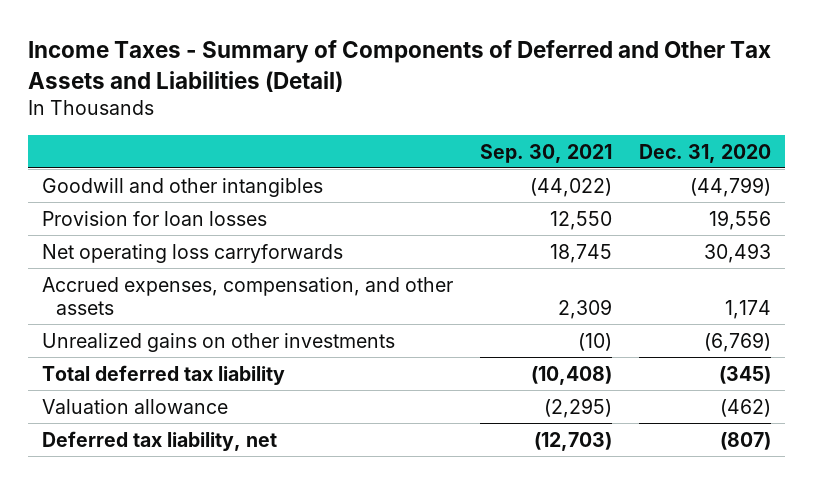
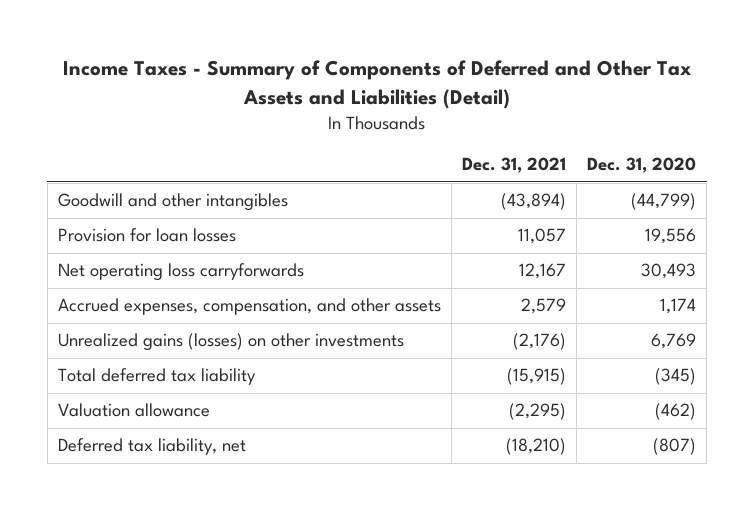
[479,143,612,163] Sep. 30, 2021 -> none
none -> [461,157,566,174] Dec. 31, 2021
[41,332,395,352] Unrealized gains on other investments -> [57,333,404,352] Unrealized gains (losses) on other investments
[704,331,772,352] (6,769) -> [650,333,696,350] 6,769

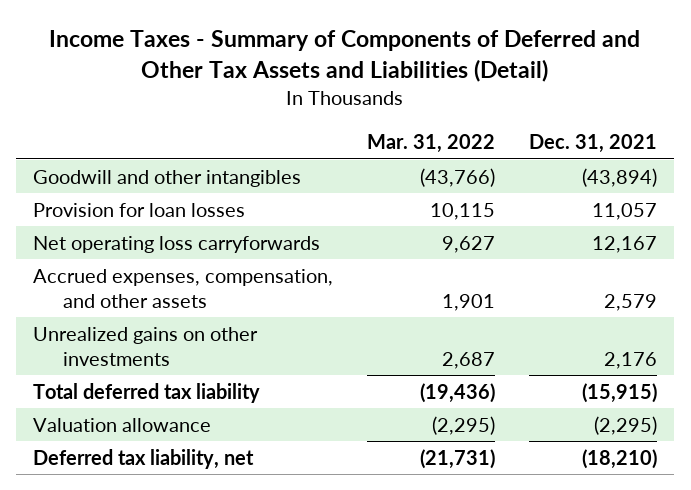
[586,157,696,174] Dec. 31, 2020 -> none
none -> [367,134,496,154] Mar. 31, 2022
[57,333,404,352] Unrealized gains (losses) on other investments -> [33,326,259,366] Unrealized gains on other investments
[512,333,566,351] (2,176) -> [604,351,658,369] 2,176

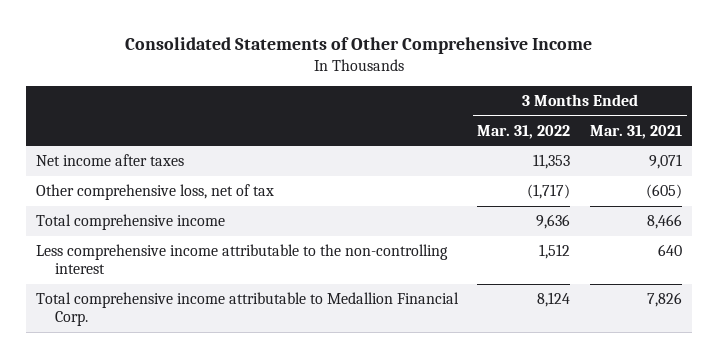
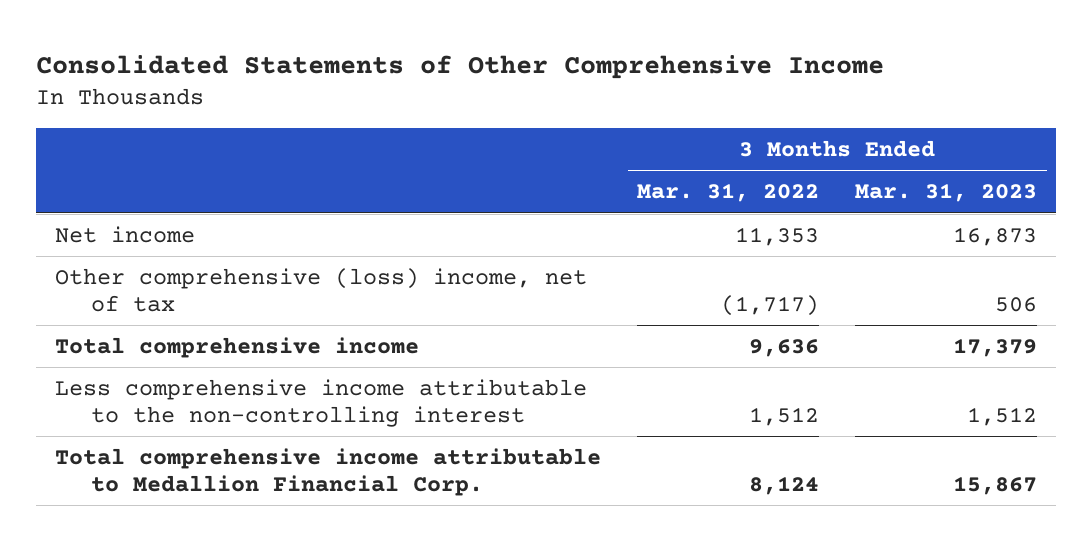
[590,124,683,139] Mar. 31, 2021 -> none
none -> [855,183,1038,203] Mar. 31, 2023
[35,154,184,167] Net income after taxes -> [54,225,195,243] Net income
[35,184,274,201] Other comprehensive loss, net of tax -> [54,267,587,313] Other comprehensive (loss) income, net of tax

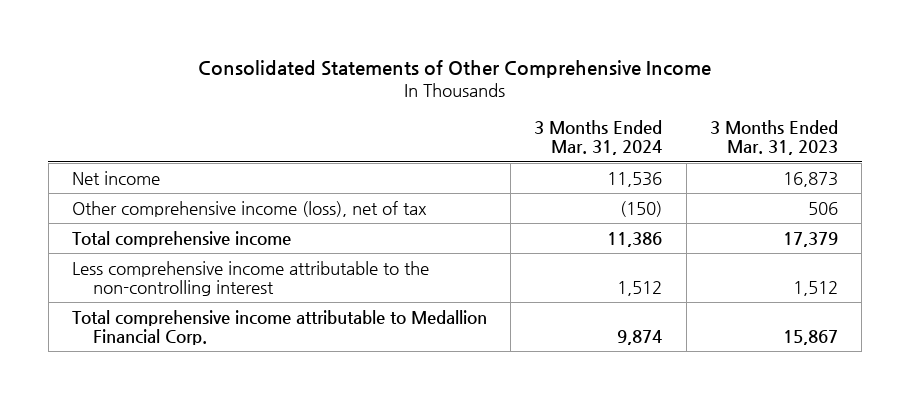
[636,183,819,203] Mar. 31, 2022 -> none
none -> [534,120,663,156] 3 Months Ended Mar. 31, 2024
[54,267,587,313] Other comprehensive (loss) income, net of tax -> [71,200,427,217] Other comprehensive income (loss), net of tax

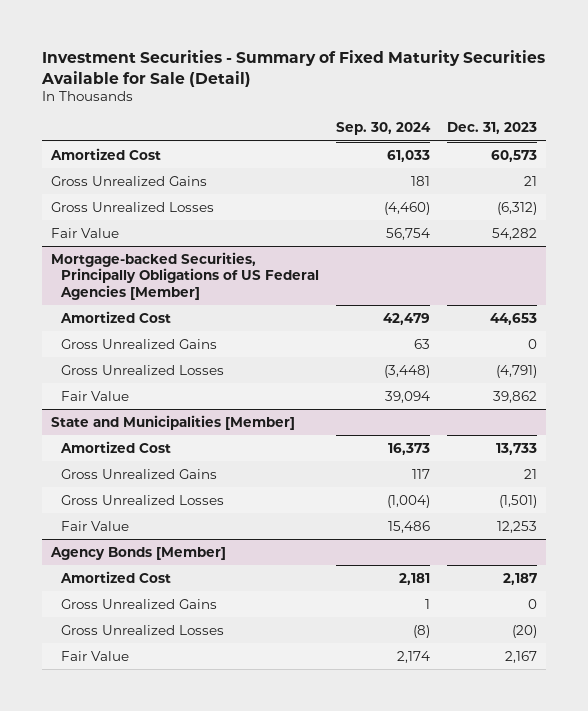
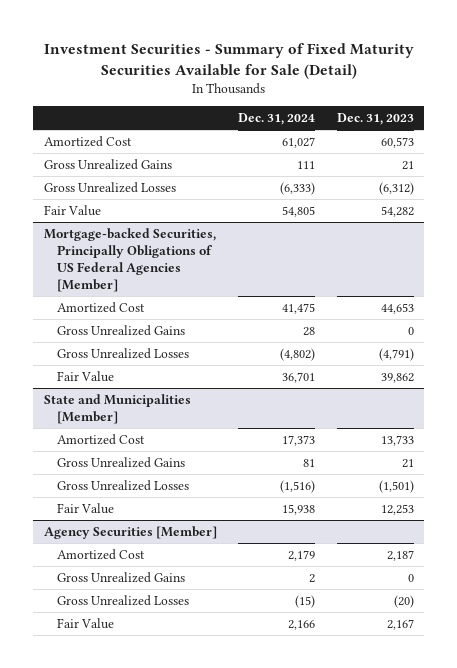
[336,122,432,136] Sep. 30, 2024 -> none
none -> [238,113,316,126] Dec. 31, 2024
[49,546,226,560] Agency Bonds [Member] -> [43,525,217,539] Agency Securities [Member]

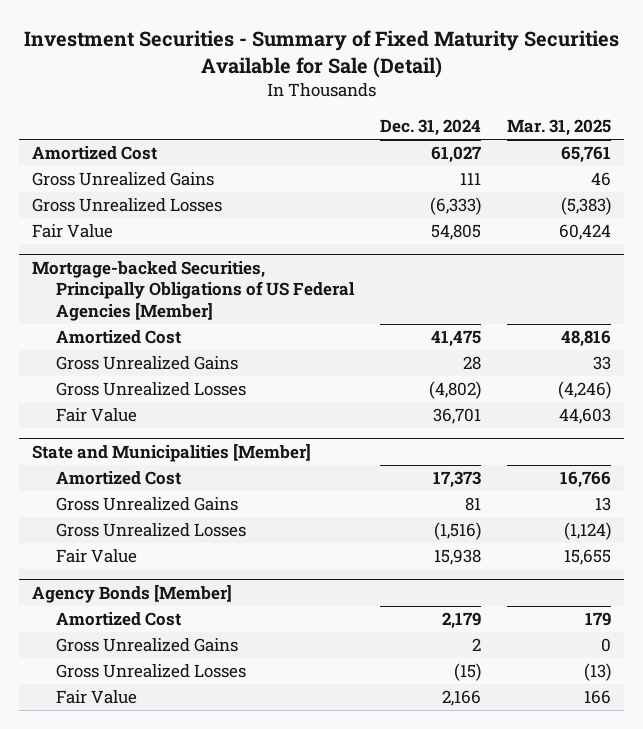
[336,113,414,126] Dec. 31, 2023 -> none
none -> [507,119,612,137] Mar. 31, 2025
[43,525,217,539] Agency Securities [Member] -> [32,583,233,603] Agency Bonds [Member]

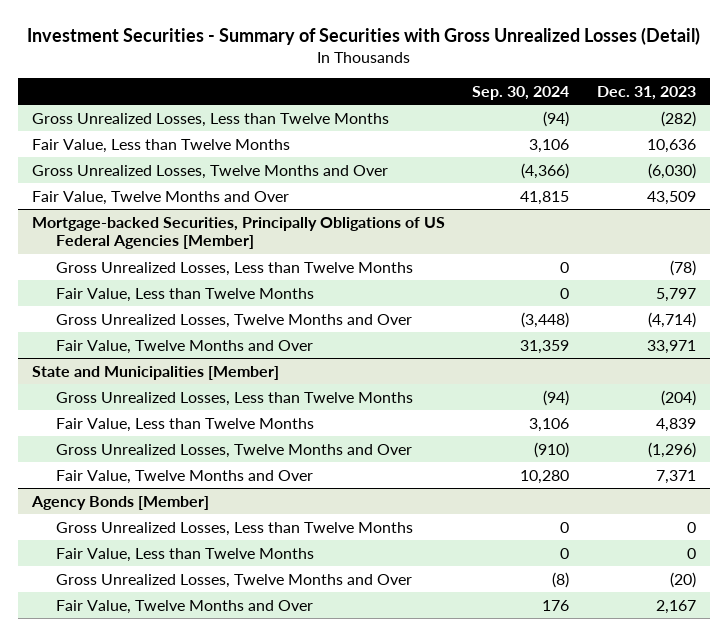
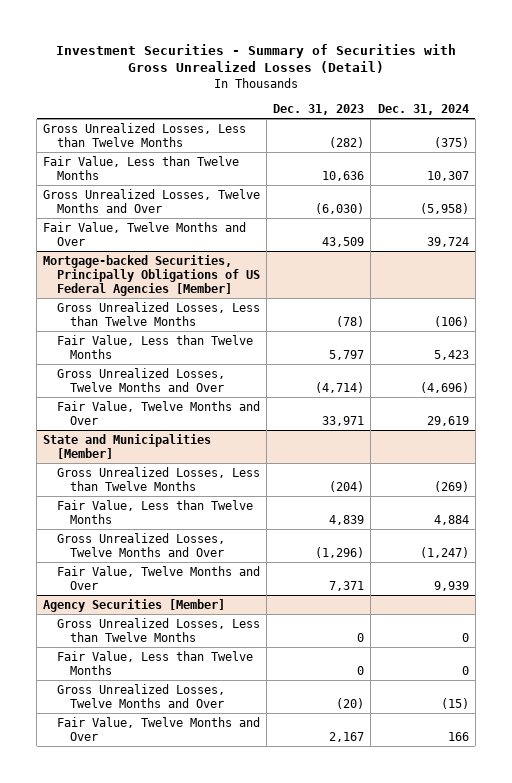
[472,85,570,100] Sep. 30, 2024 -> none
none -> [377,103,469,115] Dec. 31, 2024
[30,495,209,510] Agency Bonds [Member] -> [43,598,226,612] Agency Securities [Member]

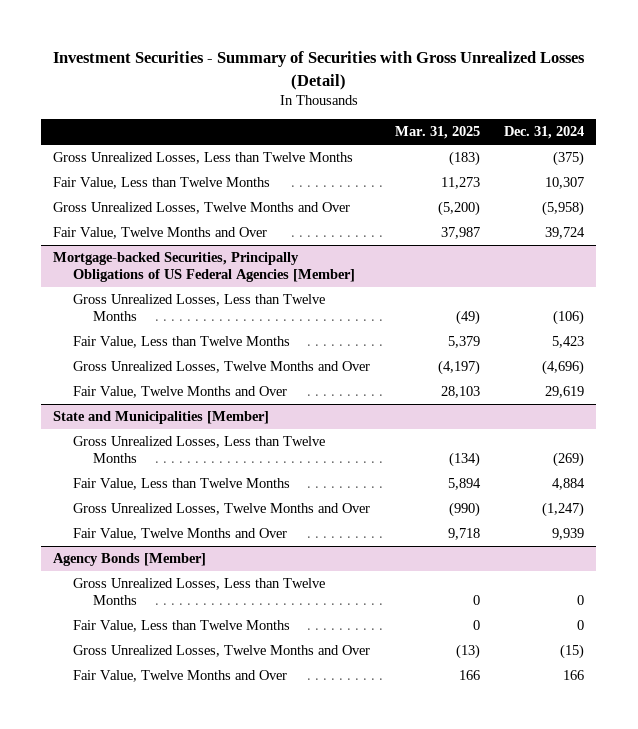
[273,103,365,115] Dec. 31, 2023 -> none
none -> [394,126,480,140] Mar. 31, 2025
[43,598,226,612] Agency Securities [Member] -> [53,553,207,567] Agency Bonds [Member]

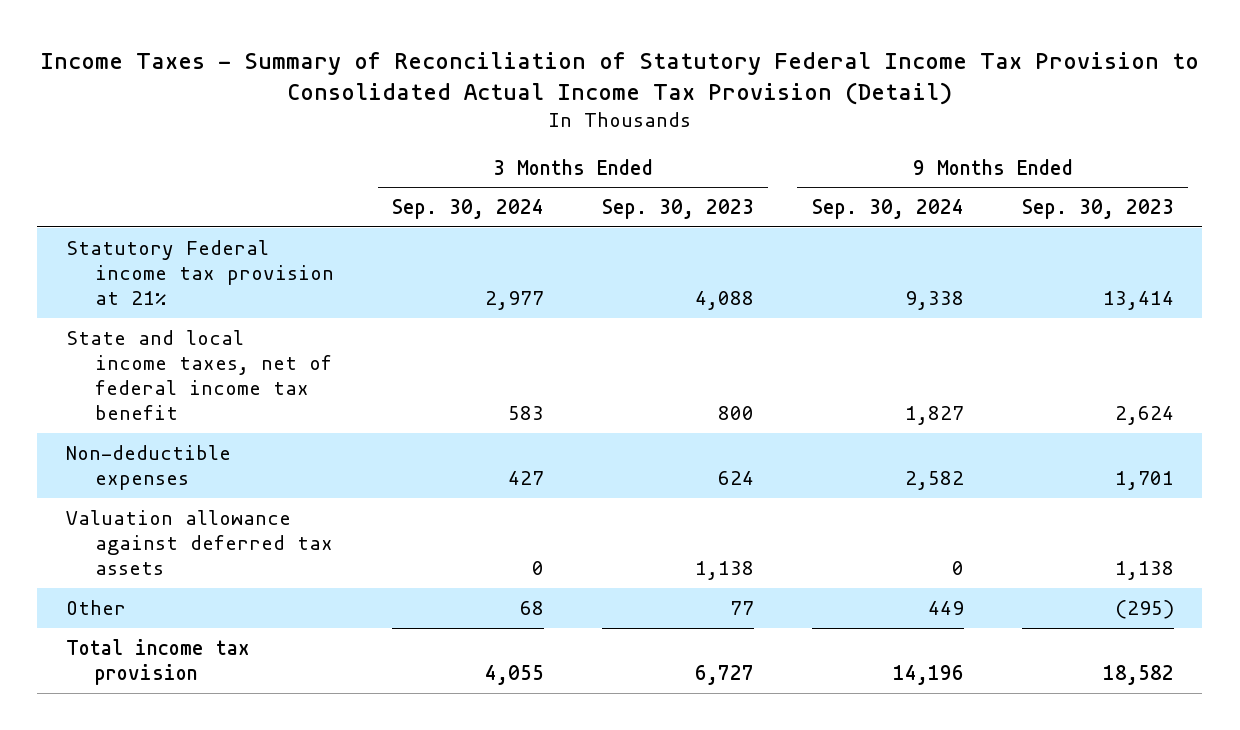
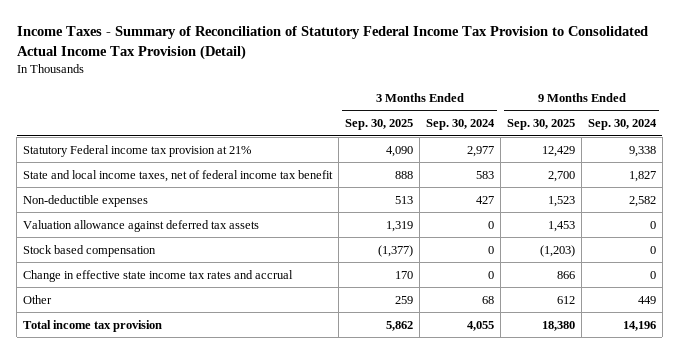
[601,199,754,220] Sep. 30, 2023 -> none
[1021,199,1174,220] Sep. 30, 2023 -> none
none -> [345,119,414,131] Sep. 30, 2025
none -> [507,119,576,131] Sep. 30, 2025
none -> [23,244,157,257] Stock based compensation
none -> [23,269,294,282] Change in effective state income tax rates and accrual

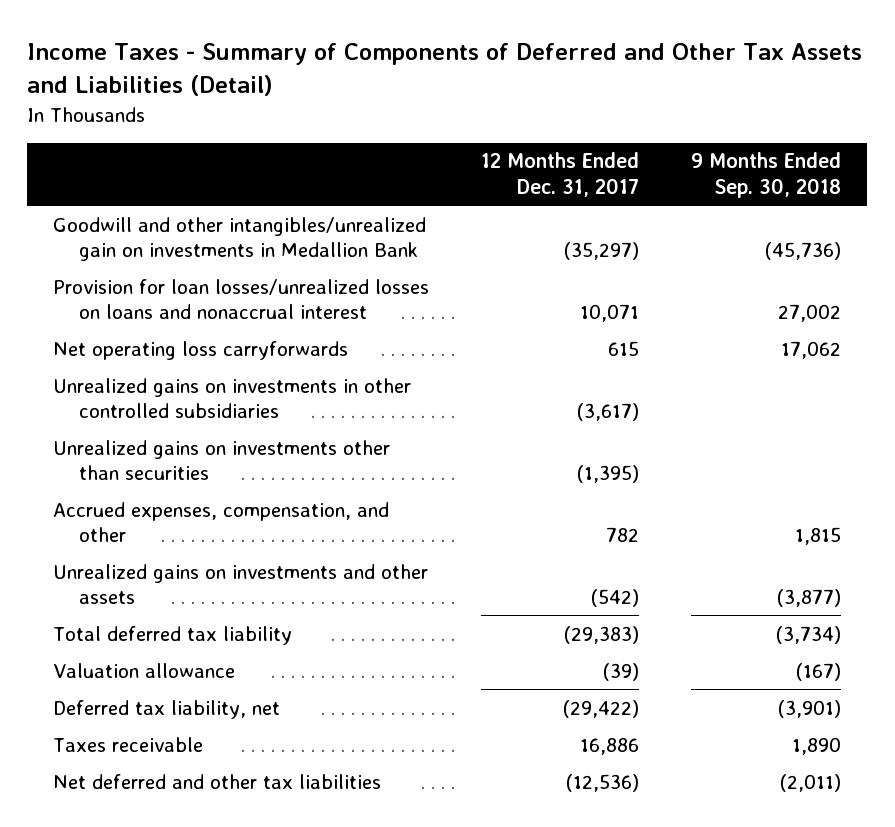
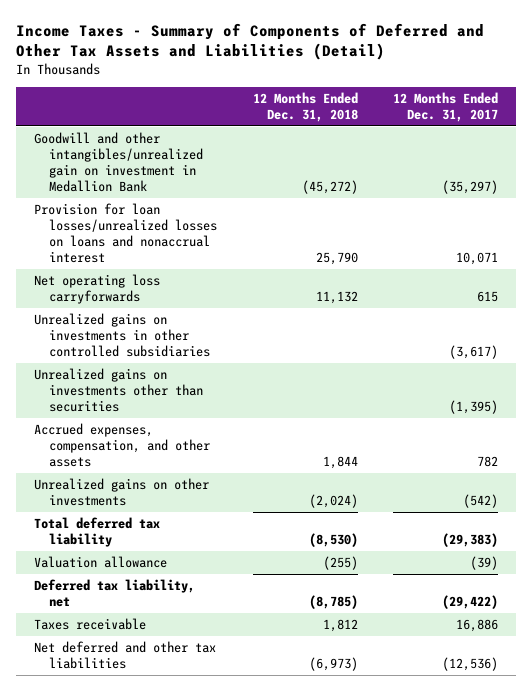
[691,152,842,198] 9 Months Ended Sep. 30, 2018 -> none
none -> [252,91,358,122] 12 Months Ended Dec. 31, 2018
[53,216,427,261] Goodwill and other intangibles/unrealized gain on investments in Medallion Bank -> [34,132,204,192] Goodwill and other intangibles/unrealized gain on investment in Medallion Bank
[53,501,390,542] Accrued expenses, compensation, and other -> [34,423,211,467] Accrued expenses, compensation, and other assets
[53,563,429,604] Unrealized gains on investments and other assets -> [34,478,210,506] Unrealized gains on other investments

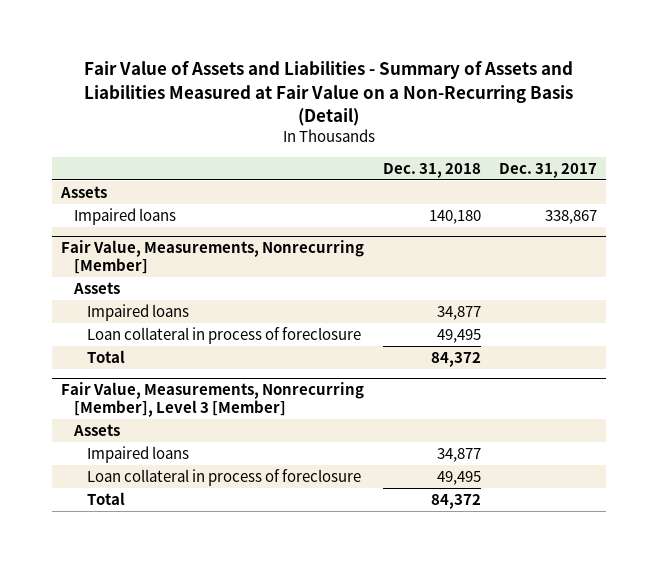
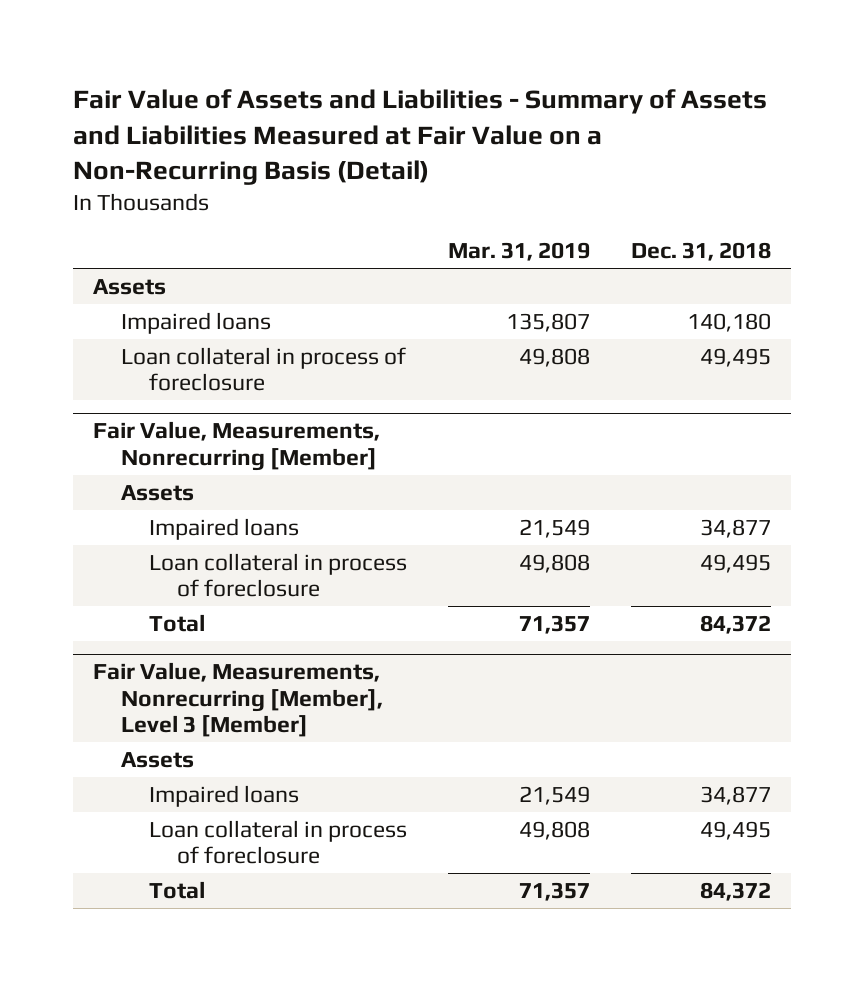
[499,162,598,178] Dec. 31, 2017 -> none
none -> [447,242,590,262] Mar. 31, 2019
none -> [121,346,407,392] Loan collateral in process of foreclosure

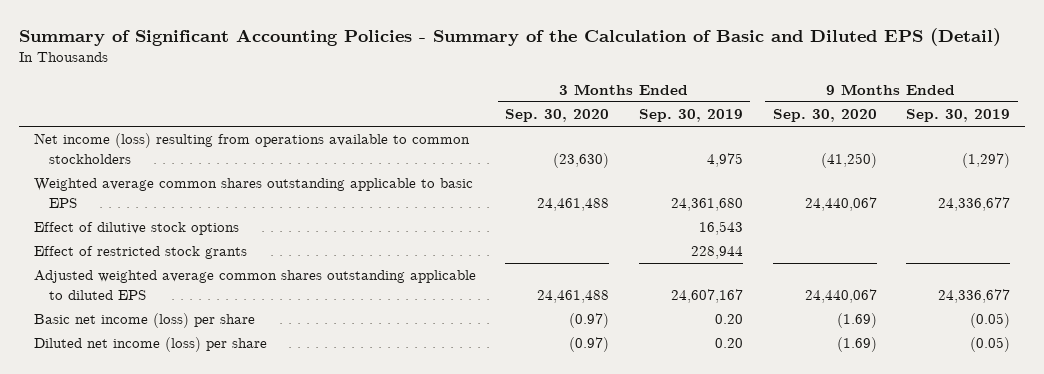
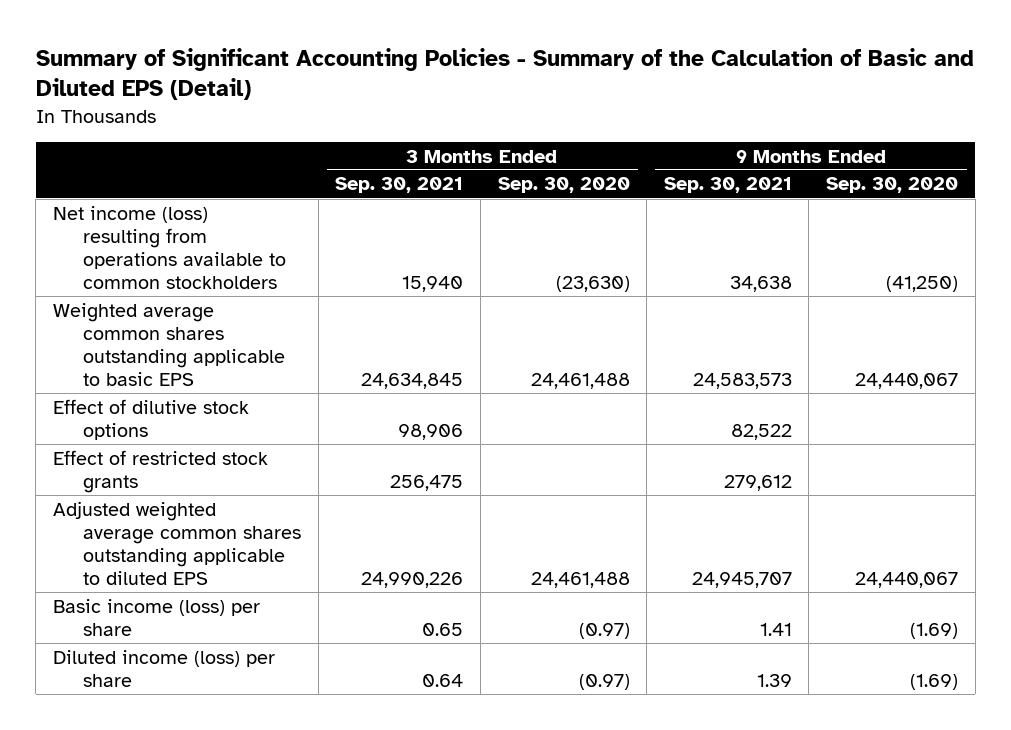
[638,109,743,123] Sep. 30, 2019 -> none
[906,109,1011,123] Sep. 30, 2019 -> none
none -> [335,177,464,194] Sep. 30, 2021
none -> [663,177,792,194] Sep. 30, 2021
[33,313,255,329] Basic net income (loss) per share -> [53,598,261,636] Basic income (loss) per share
[33,337,267,353] Diluted net income (loss) per share -> [53,649,276,687] Diluted income (loss) per share

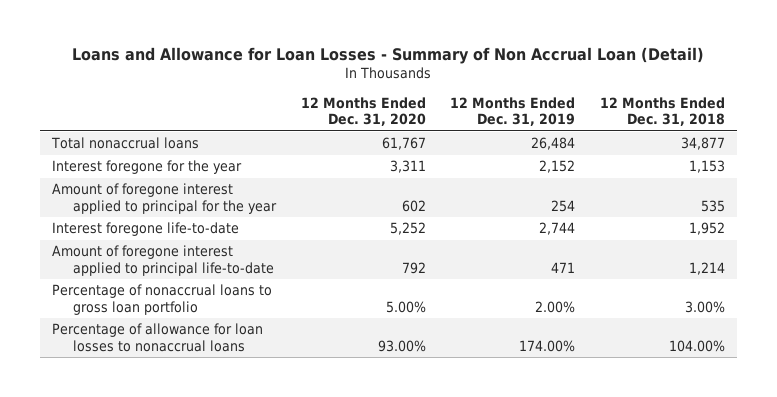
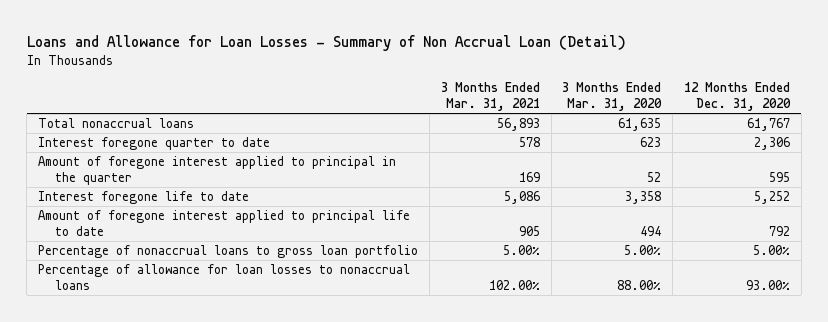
[450,96,576,127] 12 Months Ended Dec. 31, 2019 -> none
[599,96,725,127] 12 Months Ended Dec. 31, 2018 -> none
none -> [440,82,540,112] 3 Months Ended Mar. 31, 2021
none -> [562,82,663,112] 3 Months Ended Mar. 31, 2020
[51,160,242,175] Interest foregone for the year -> [38,137,271,151] Interest foregone quarter to date
[389,160,426,174] 3,311 -> [754,137,791,151] 2,306
[51,183,277,214] Amount of foregone interest applied to principal for the year -> [38,156,397,185] Amount of foregone interest applied to principal in the quarter
[401,199,426,212] 602 -> [769,171,791,182] 595
[51,222,239,237] Interest foregone life-to-date -> [38,191,250,205] Interest foregone life to date
[51,245,274,276] Amount of foregone interest applied to principal life-to-date -> [38,210,411,236] Amount of foregone interest applied to principal life to date

